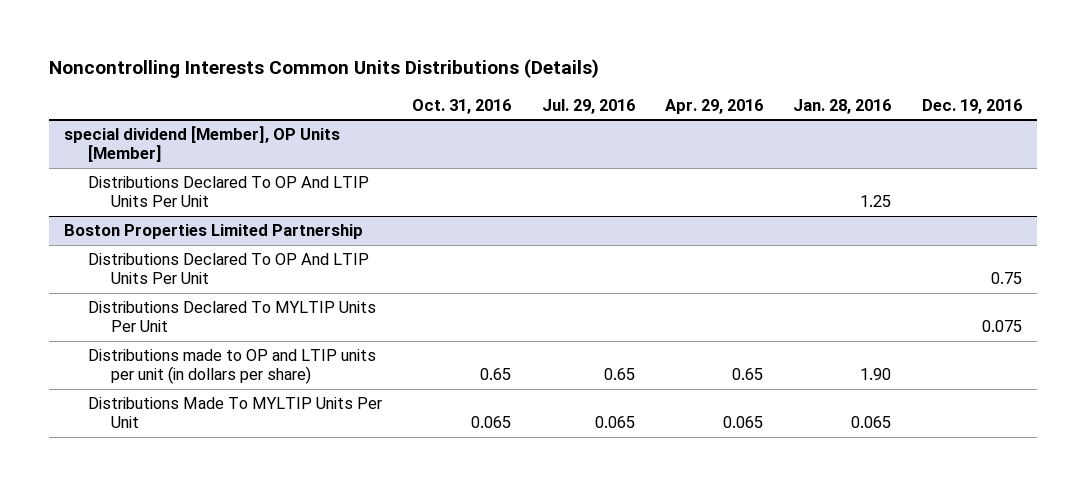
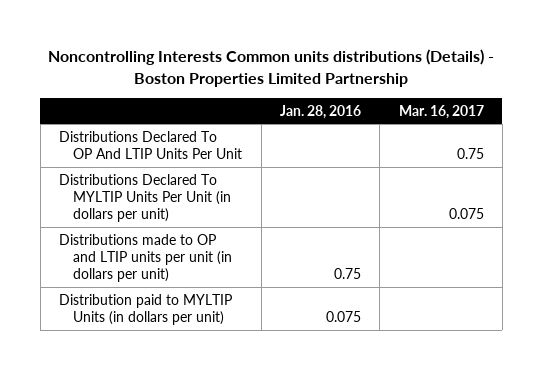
[48,59,599,79] Noncontrolling Interests Common Units Distributions (Details) -> [48,49,495,87] Noncontrolling Interests Common units distributions (Details) - Boston Properties Limited Partnership
[412,98,512,114] Oct. 31, 2016 -> none
[541,98,635,114] Jul. 29, 2016 -> none
[665,98,764,114] Apr. 29, 2016 -> none
[921,98,1022,114] Dec. 19, 2016 -> none
none -> [398,104,484,119] Mar. 16, 2017
[63,126,340,163] special dividend [Member], OP Units [Member] -> none
[87,176,369,208] Distributions Declared To OP And LTIP Units Per Unit -> none
[63,224,363,240] Boston Properties Limited Partnership -> none
[87,253,369,285] Distributions Declared To OP And LTIP Units Per Unit -> none
[87,301,376,333] Distributions Declared To MYLTIP Units Per Unit -> none
[87,349,376,385] Distributions made to OP and LTIP units per unit (in dollars per share) -> none
[87,397,382,429] Distributions Made To MYLTIP Units Per Unit -> none
none -> [58,130,243,159] Distributions Declared To OP And LTIP Units Per Unit
none -> [58,173,232,223] Distributions Declared To MYLTIP Units Per Unit (in dollars per unit)
none -> [58,233,233,283] Distributions made to OP and LTIP units per unit (in dollars per unit)
none -> [58,293,232,325] Distribution paid to MYLTIP Units (in dollars per unit)

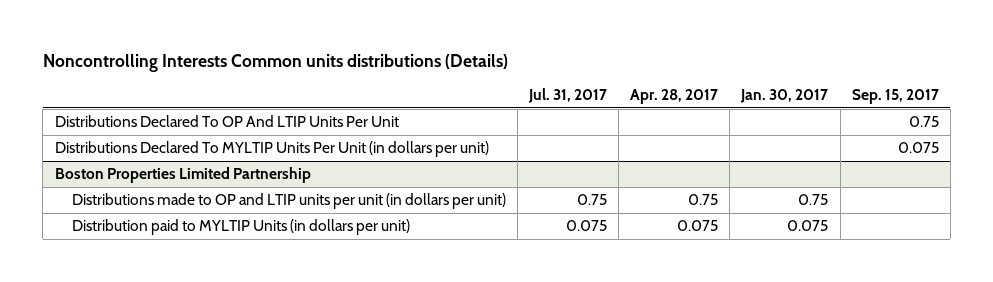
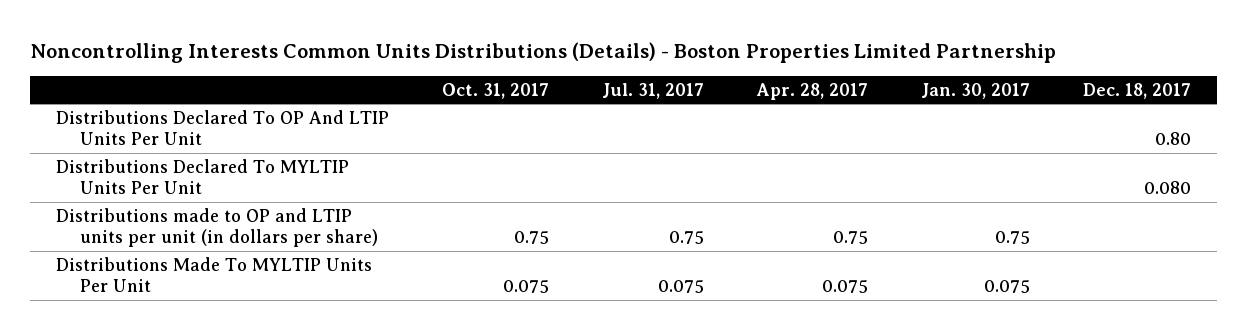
[42,53,508,72] Noncontrolling Interests Common units distributions (Details) -> [29,41,1056,63] Noncontrolling Interests Common Units Distributions (Details) - Boston Properties Limited Partnership
[851,89,939,105] Sep. 15, 2017 -> none
none -> [442,82,550,99] Oct. 31, 2017
none -> [1082,82,1191,99] Dec. 18, 2017
[54,167,311,184] Boston Properties Limited Partnership -> none
[71,193,506,210] Distributions made to OP and LTIP units per unit (in dollars per unit) -> none
[71,219,410,236] Distribution paid to MYLTIP Units (in dollars per unit) -> none
[54,141,489,158] Distributions Declared To MYLTIP Units Per Unit (in dollars per unit) -> [56,159,350,195] Distributions Declared To MYLTIP Units Per Unit
none -> [56,208,378,248] Distributions made to OP and LTIP units per unit (in dollars per share)
none -> [56,257,373,293] Distributions Made To MYLTIP Units Per Unit

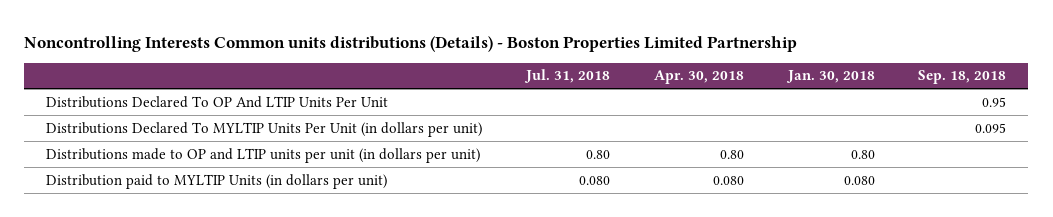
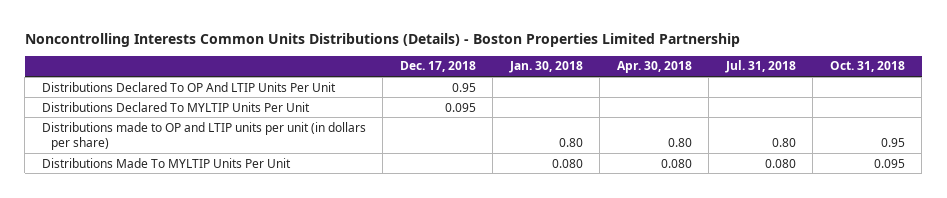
[24,35,798,52] Noncontrolling Interests Common units distributions (Details) - Boston Properties Limited Partnership -> [24,32,740,47] Noncontrolling Interests Common Units Distributions (Details) - Boston Properties Limited Partnership
[918,70,1007,85] Sep. 18, 2018 -> none
none -> [399,61,476,73] Dec. 17, 2018
none -> [829,61,905,73] Oct. 31, 2018
[46,121,483,137] Distributions Declared To MYLTIP Units Per Unit (in dollars per unit) -> [41,101,310,112] Distributions Declared To MYLTIP Units Per Unit
[46,147,481,163] Distributions made to OP and LTIP units per unit (in dollars per unit) -> [41,121,366,150] Distributions made to OP and LTIP units per unit (in dollars per share)
[46,173,388,189] Distribution paid to MYLTIP Units (in dollars per unit) -> [41,157,291,168] Distributions Made To MYLTIP Units Per Unit

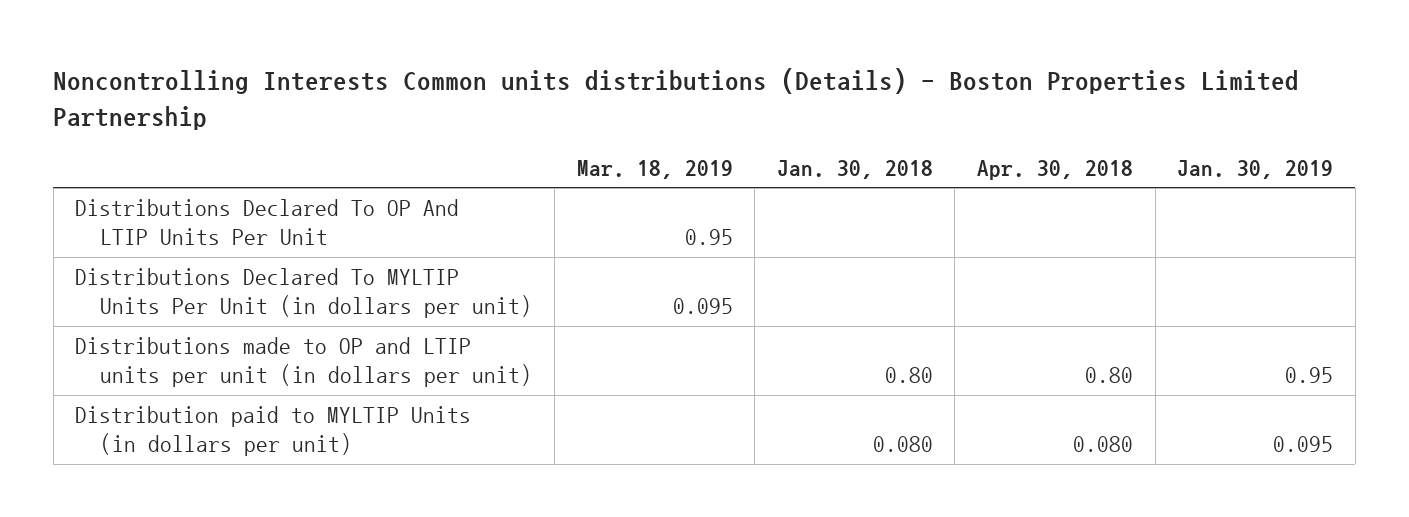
[24,32,740,47] Noncontrolling Interests Common Units Distributions (Details) - Boston Properties Limited Partnership -> [53,68,1300,131] Noncontrolling Interests Common units distributions (Details) - Boston Properties Limited Partnership
[399,61,476,73] Dec. 17, 2018 -> none
[724,60,796,74] Jul. 31, 2018 -> none
[829,61,905,73] Oct. 31, 2018 -> none
none -> [576,160,733,180] Mar. 18, 2019
none -> [1177,160,1334,180] Jan. 30, 2019
[41,101,310,112] Distributions Declared To MYLTIP Units Per Unit -> [75,268,533,319] Distributions Declared To MYLTIP Units Per Unit (in dollars per unit)
[41,121,366,150] Distributions made to OP and LTIP units per unit (in dollars per share) -> [75,337,533,388] Distributions made to OP and LTIP units per unit (in dollars per unit)
[41,157,291,168] Distributions Made To MYLTIP Units Per Unit -> [75,406,472,457] Distribution paid to MYLTIP Units (in dollars per unit)

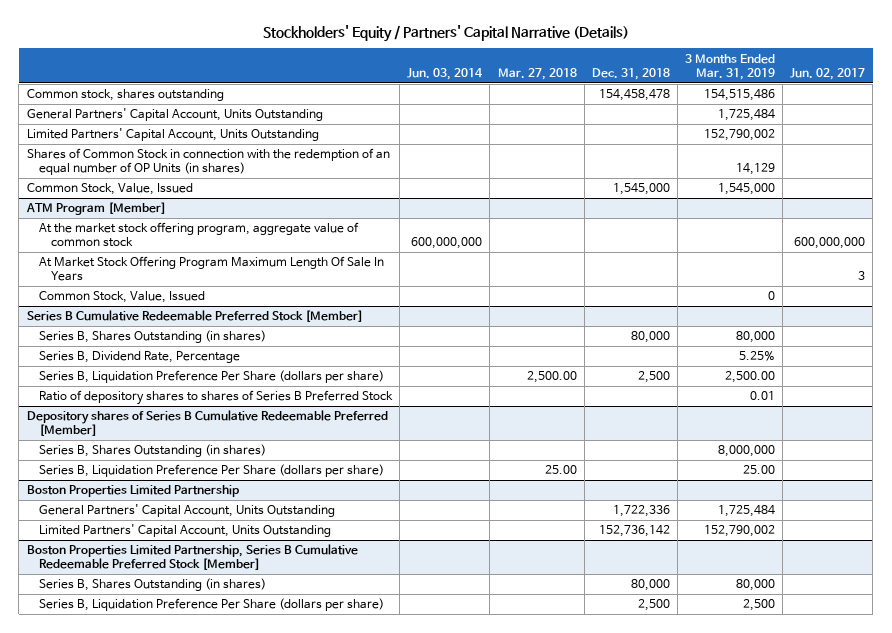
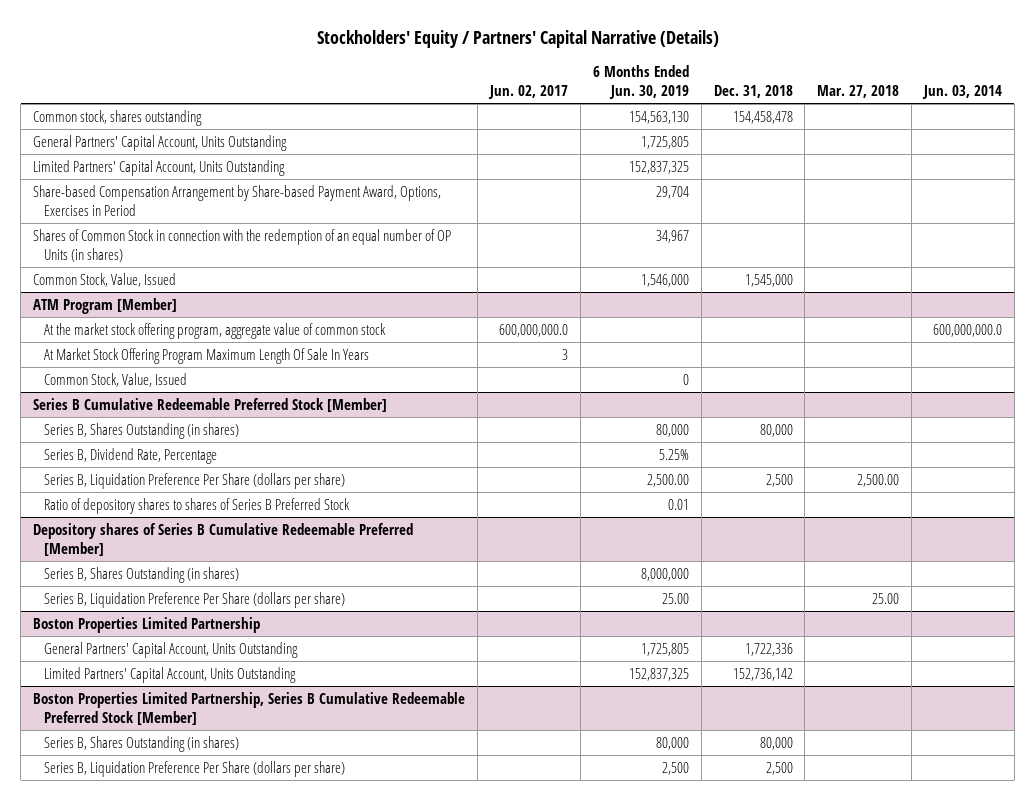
[685,53,776,80] 3 Months Ended Mar. 31, 2019 -> none
none -> [592,65,689,100] 6 Months Ended Jun. 30, 2019
none -> [33,184,442,216] Share-based Compensation Arrangement by Share-based Payment Award, Options, Exercises in Period
[411,237,483,250] 600,000,000 -> [933,323,1003,337] 600,000,000.0
[794,237,866,250] 600,000,000 -> [499,323,569,337] 600,000,000.0

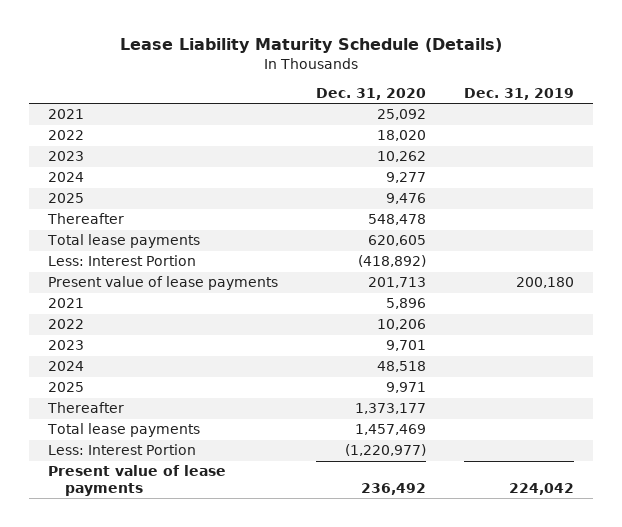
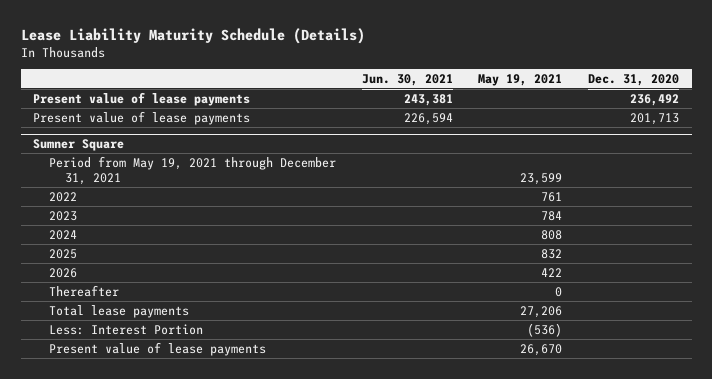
[464,87,575,100] Dec. 31, 2019 -> none
none -> [361,73,453,86] Jun. 30, 2021
none -> [478,73,563,86] May 19, 2021
[48,109,85,120] 2021 -> none
[48,130,85,141] 2022 -> none
[48,151,85,162] 2023 -> none
[48,172,85,183] 2024 -> none
[48,193,85,204] 2025 -> none
[47,213,125,225] Thereafter -> none
[47,234,201,249] Total lease payments -> none
[48,255,197,267] Less: Interest Portion -> none
[48,298,85,309] 2021 -> none
[48,319,85,330] 2022 -> none
[48,340,85,351] 2023 -> none
[48,361,85,372] 2024 -> none
[48,382,85,393] 2025 -> none
[47,402,125,414] Thereafter -> none
[47,423,201,438] Total lease payments -> none
[48,444,197,456] Less: Interest Portion -> none
[48,276,279,291] Present value of lease payments -> [33,110,251,125] Present value of lease payments
none -> [33,139,125,152] Sumner Square
none -> [49,155,337,185] Period from May 19, 2021 through December 31, 2021
none -> [49,191,78,202] 2022
none -> [49,210,78,221] 2023
none -> [49,229,78,240] 2024
none -> [49,248,78,259] 2025
none -> [49,267,78,278] 2026
none -> [49,284,120,297] Thereafter
none -> [49,304,190,318] Total lease payments
none -> [49,323,204,335] Less: Interest Portion
none -> [49,341,267,356] Present value of lease payments

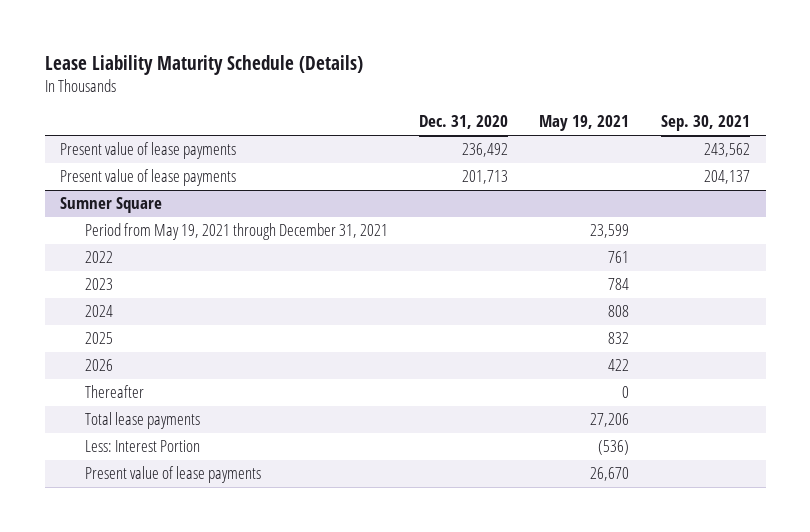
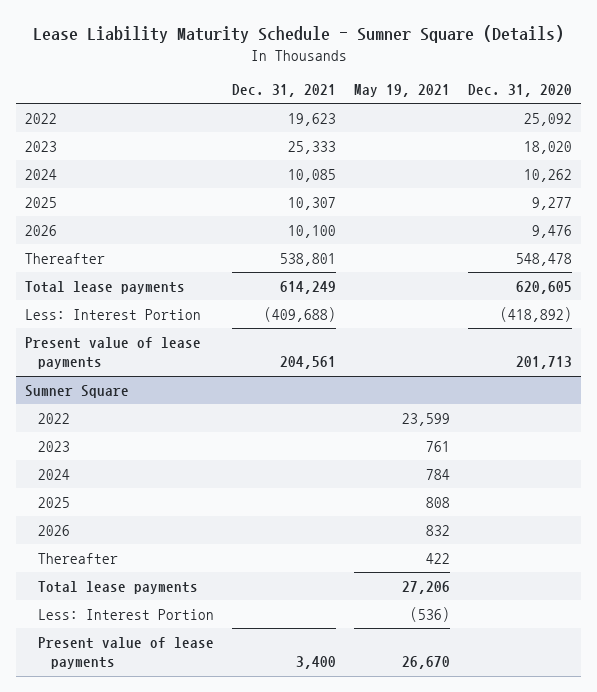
[44,54,363,75] Lease Liability Maturity Schedule (Details) -> [32,25,564,44] Lease Liability Maturity Schedule - Sumner Square (Details)
[660,115,750,132] Sep. 30, 2021 -> none
none -> [232,84,337,98] Dec. 31, 2021
[60,142,237,160] Present value of lease payments -> none
none -> [25,113,58,125] 2022
none -> [25,141,58,153] 2023
none -> [25,169,58,181] 2024
none -> [25,197,58,209] 2025
none -> [25,225,58,237] 2026
none -> [25,253,106,265] Thereafter
none -> [25,281,186,295] Total lease payments
none -> [25,309,202,321] Less: Interest Portion
[84,223,388,241] Period from May 19, 2021 through December 31, 2021 -> none
[608,251,630,264] 761 -> [402,413,451,427] 23,599
[608,278,630,291] 784 -> [426,441,451,453] 761
[608,305,630,318] 808 -> [426,469,451,481] 784
[608,332,630,345] 832 -> [426,497,451,509] 808
[608,359,630,372] 422 -> [426,525,451,537] 832
[622,386,630,399] 0 -> [426,553,451,565] 422

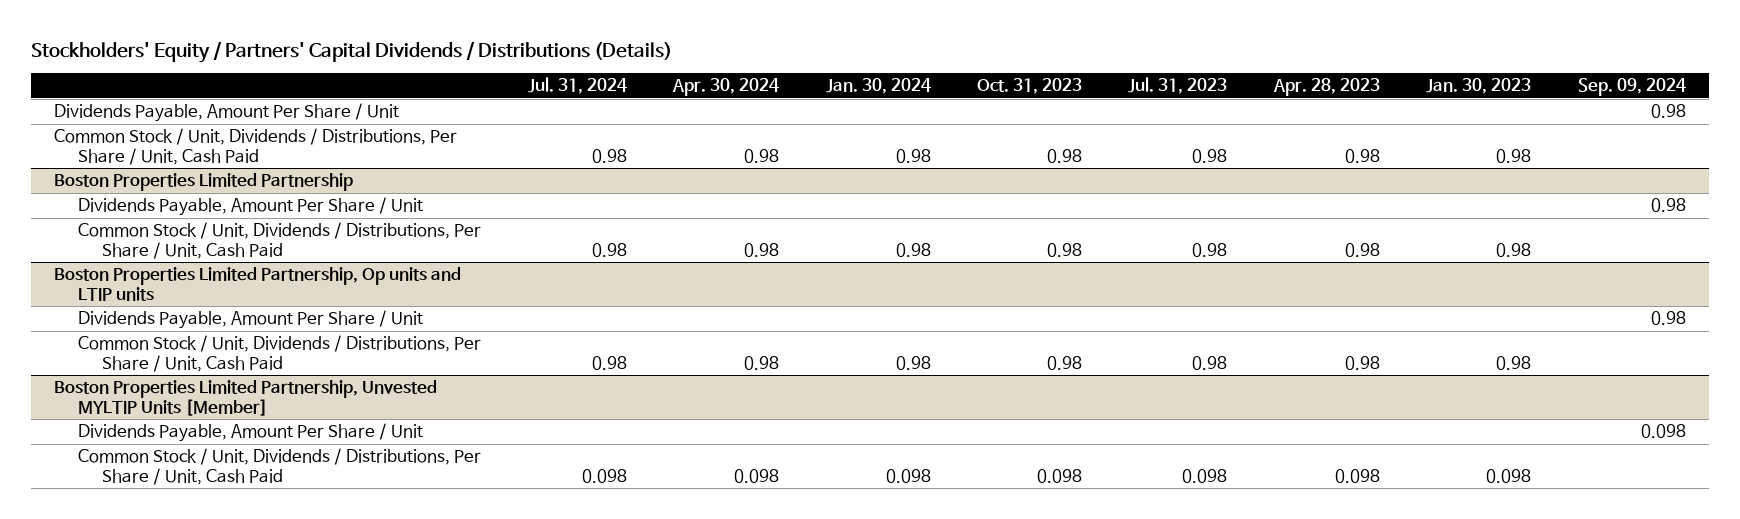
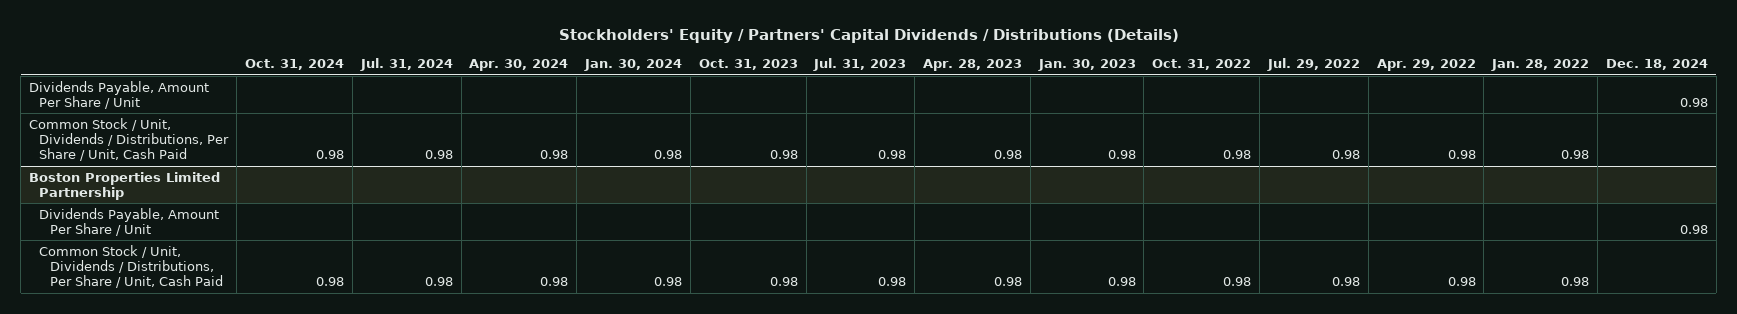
[1577,78,1686,97] Sep. 09, 2024 -> none
none -> [245,59,345,71] Oct. 31, 2024
none -> [1152,59,1252,71] Oct. 31, 2022
none -> [1266,58,1360,72] Jul. 29, 2022
none -> [1376,59,1476,72] Apr. 29, 2022
none -> [1491,59,1590,72] Jan. 28, 2022
none -> [1605,59,1708,71] Dec. 18, 2024
[54,267,462,301] Boston Properties Limited Partnership, Op units and LTIP units -> none
[78,310,424,330] Dividends Payable, Amount Per Share / Unit -> none
[78,335,482,372] Common Stock / Unit, Dividends / Distributions, Per Share / Unit, Cash Paid -> none
[54,380,438,416] Boston Properties Limited Partnership, Unvested MYLTIP Units [Member] -> none
[78,423,424,443] Dividends Payable, Amount Per Share / Unit -> none
[78,448,482,485] Common Stock / Unit, Dividends / Distributions, Per Share / Unit, Cash Paid -> none

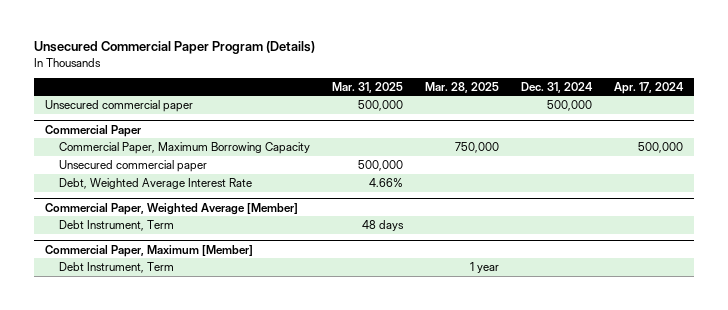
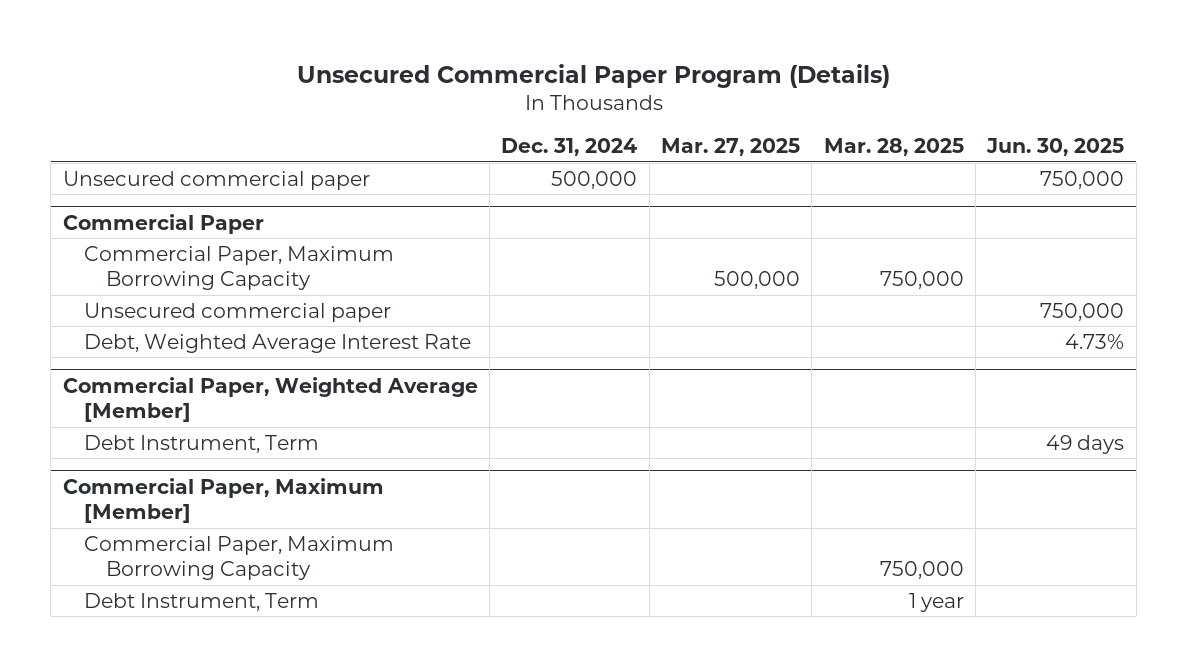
[332,81,404,93] Mar. 31, 2025 -> none
[613,81,684,94] Apr. 17, 2024 -> none
none -> [661,138,801,157] Mar. 27, 2025
none -> [986,138,1125,157] Jun. 30, 2025
none -> [84,535,395,581] Commercial Paper, Maximum Borrowing Capacity

